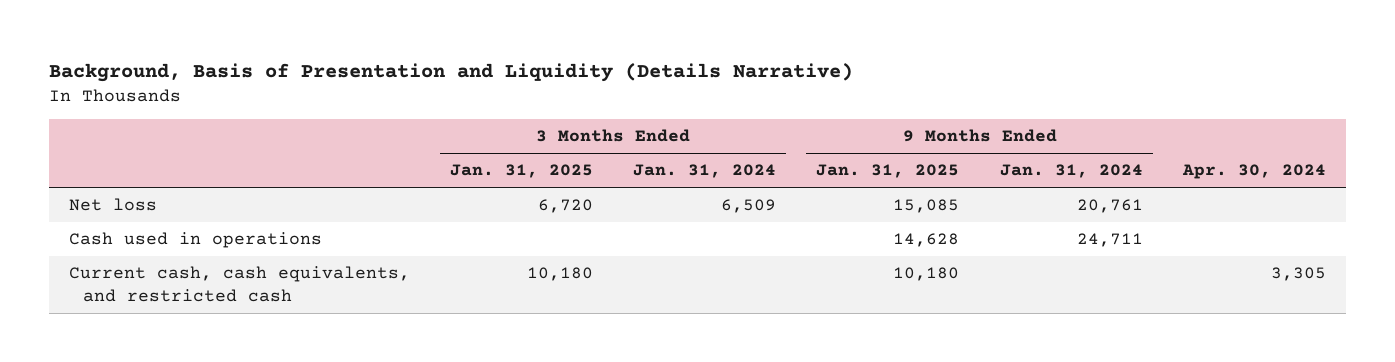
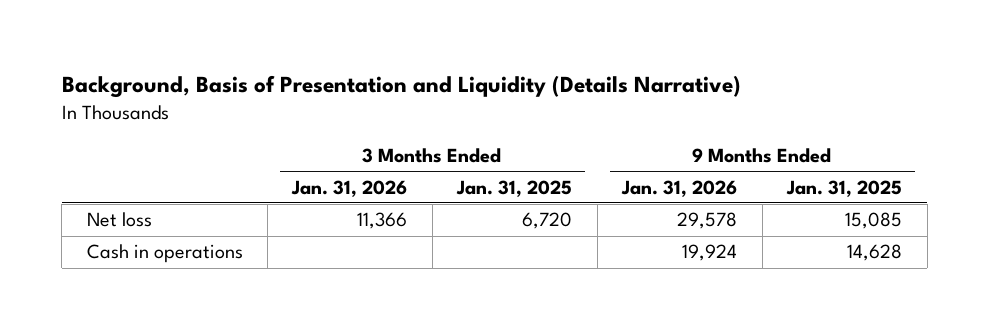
[633,164,777,179] Jan. 31, 2024 -> none
[999,164,1143,179] Jan. 31, 2024 -> none
[1181,164,1326,180] Apr. 30, 2024 -> none
none -> [291,179,408,197] Jan. 31, 2026
none -> [621,179,738,197] Jan. 31, 2026
[68,266,410,303] Current cash, cash equivalents, and restricted cash -> none
[68,232,322,249] Cash used in operations -> [86,244,243,264] Cash in operations

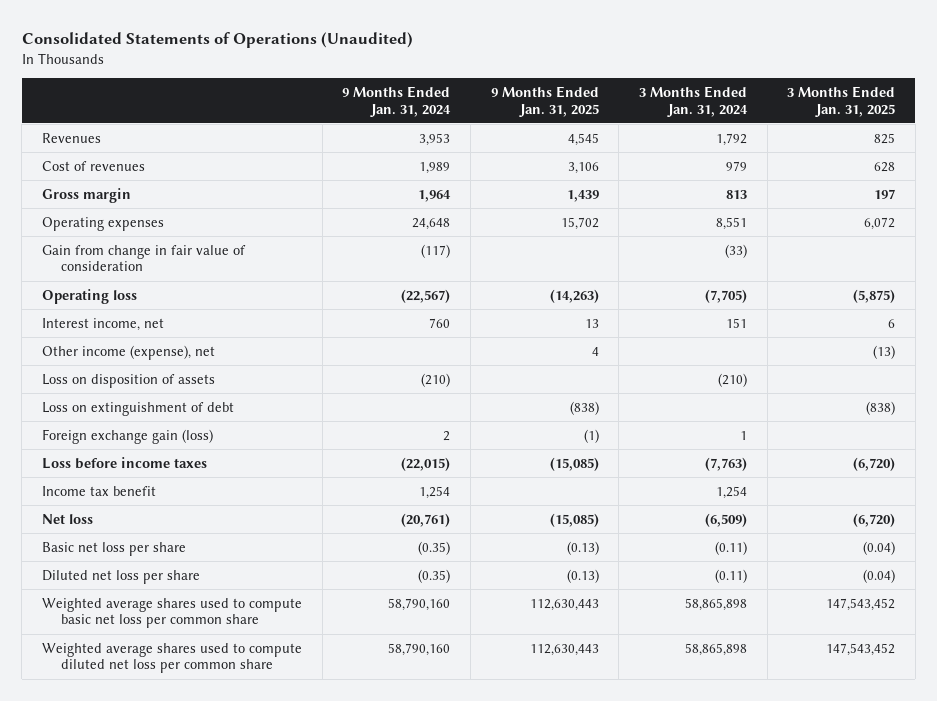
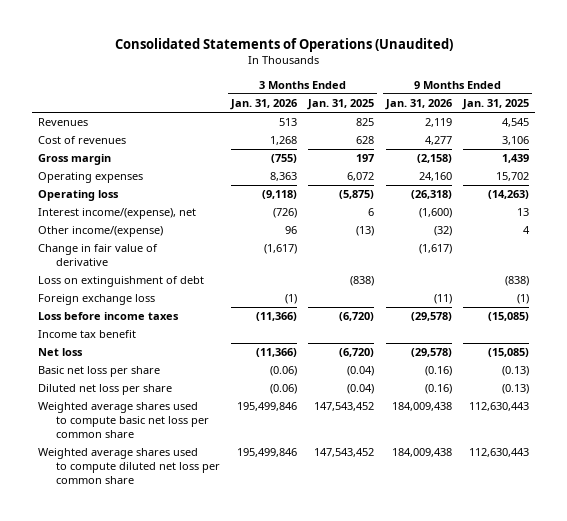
[342,85,452,117] 9 Months Ended Jan. 31, 2024 -> none
[638,85,748,117] 3 Months Ended Jan. 31, 2024 -> none
none -> [229,98,297,110] Jan. 31, 2026
none -> [384,98,452,110] Jan. 31, 2026
[42,244,247,272] Gain from change in fair value of consideration -> none
[42,373,216,388] Loss on disposition of assets -> none
[42,317,165,331] Interest income, net -> [37,208,196,220] Interest income/(expense), net
[42,344,216,360] Other income (expense), net -> [37,226,163,238] Other income/(expense)
none -> [37,244,158,266] Change in fair value of derivative
[42,428,214,444] Foreign exchange gain (loss) -> [37,294,155,306] Foreign exchange loss

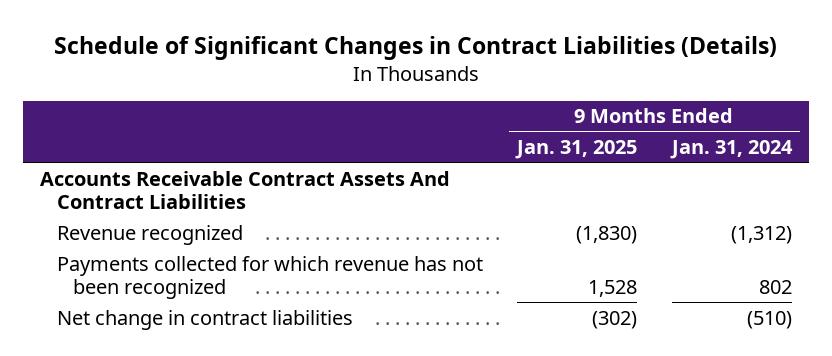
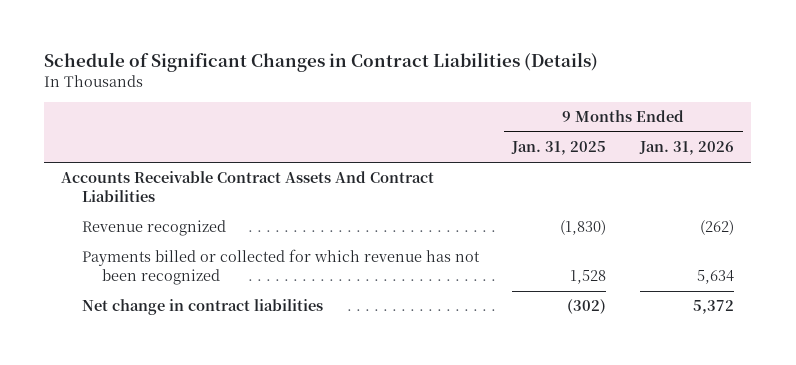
[669,140,793,160] Jan. 31, 2024 -> none
none -> [639,141,735,156] Jan. 31, 2026
[56,255,483,299] Payments collected for which revenue has not been recognized -> [81,249,480,286] Payments billed or collected for which revenue has not been recognized

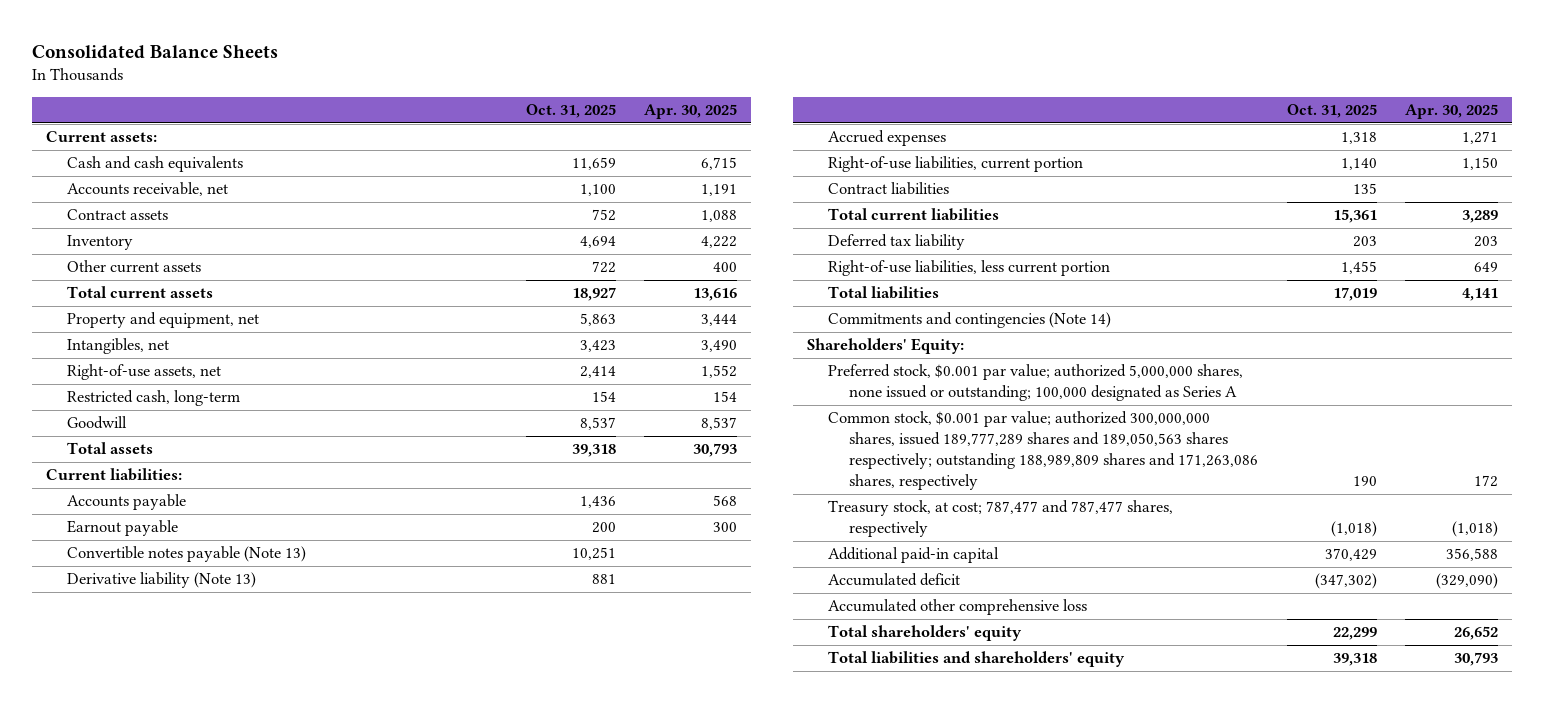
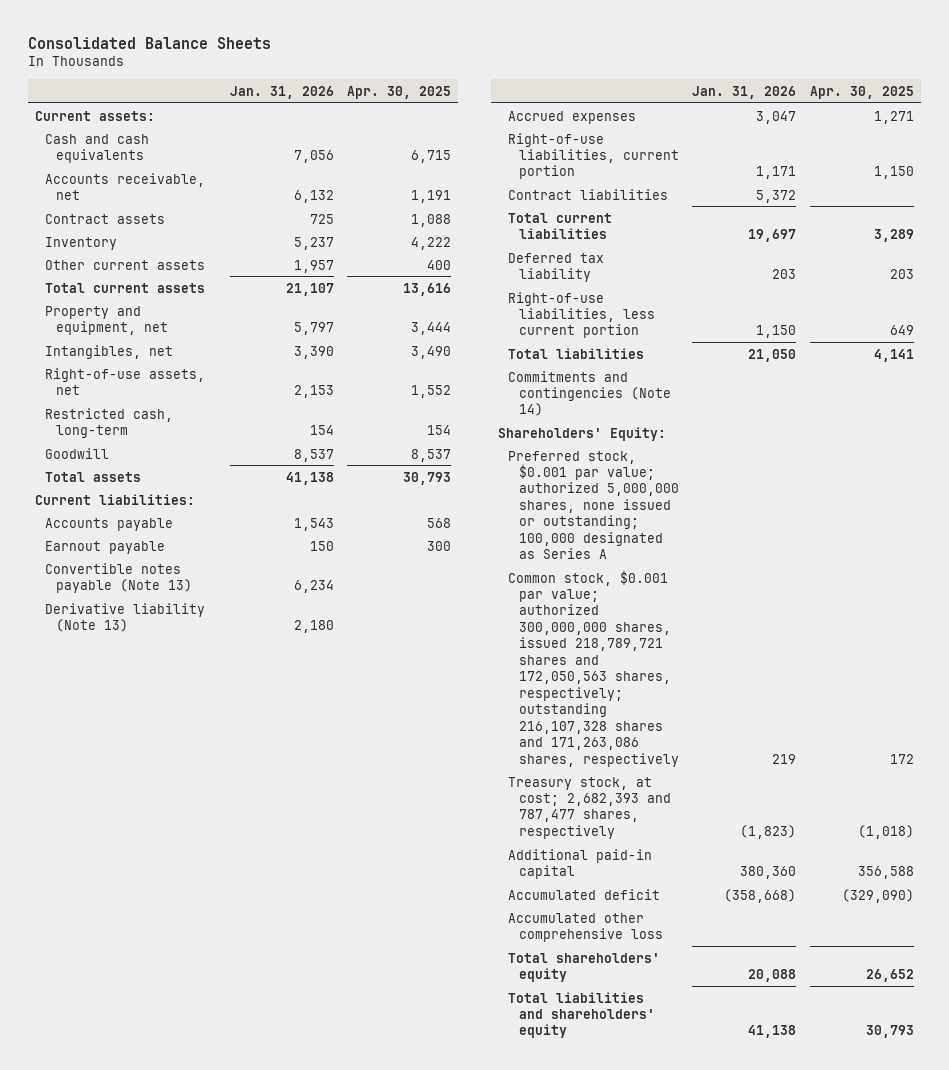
[525,103,616,118] Oct. 31, 2025 -> none
none -> [229,85,334,99] Jan. 31, 2026
[828,411,1259,491] Common stock, $0.001 par value; authorized 300,000,000 shares, issued 189,777,289 shares and 189,050,563 shares respectively; outstanding 188,989,809 shares and 171,263,086 shares, respectively -> [508,569,679,767] Common stock, $0.001 par value; authorized 300,000,000 shares, issued 218,789,721 shares and 172,050,563 shares, respectively; outstanding 216,107,328 shares and 171,263,086 shares, respectively
[828,500,1174,538] Treasury stock, at cost; 787,477 and 787,477 shares, respectively -> [508,776,671,839] Treasury stock, at cost; 2,682,393 and 787,477 shares, respectively

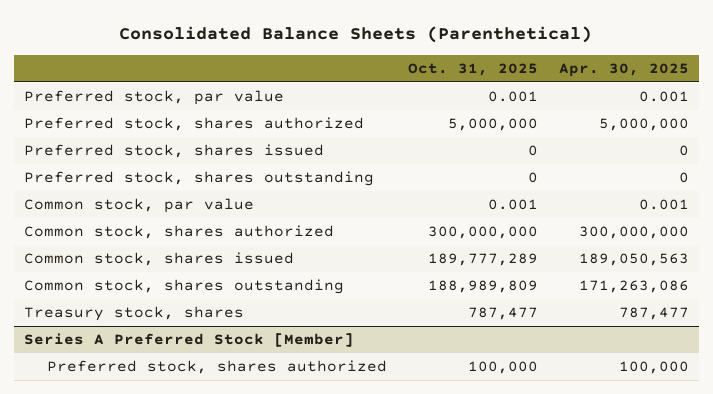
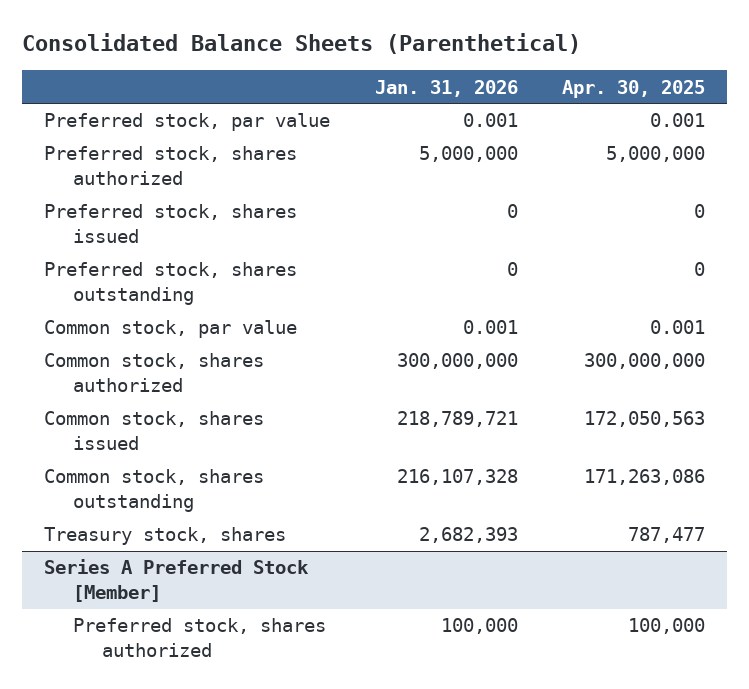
[407,62,538,76] Oct. 31, 2025 -> none
none -> [374,79,518,97] Jan. 31, 2026
[578,253,689,267] 189,050,563 -> [584,411,706,428] 172,050,563

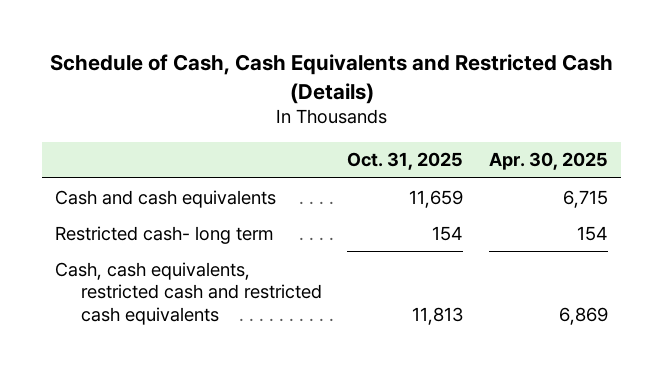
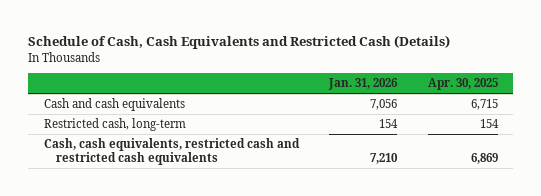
[347,152,464,171] Oct. 31, 2025 -> none
none -> [328,78,399,91] Jan. 31, 2026
[54,225,273,244] Restricted cash- long term -> [43,118,186,132] Restricted cash, long-term

